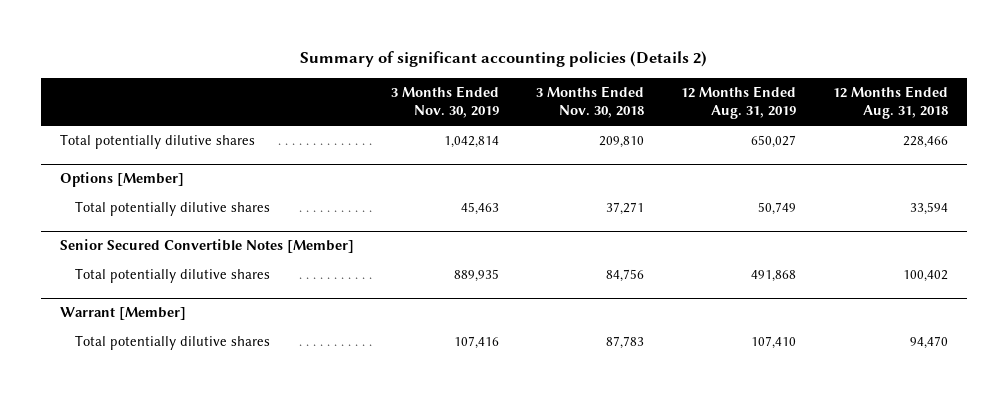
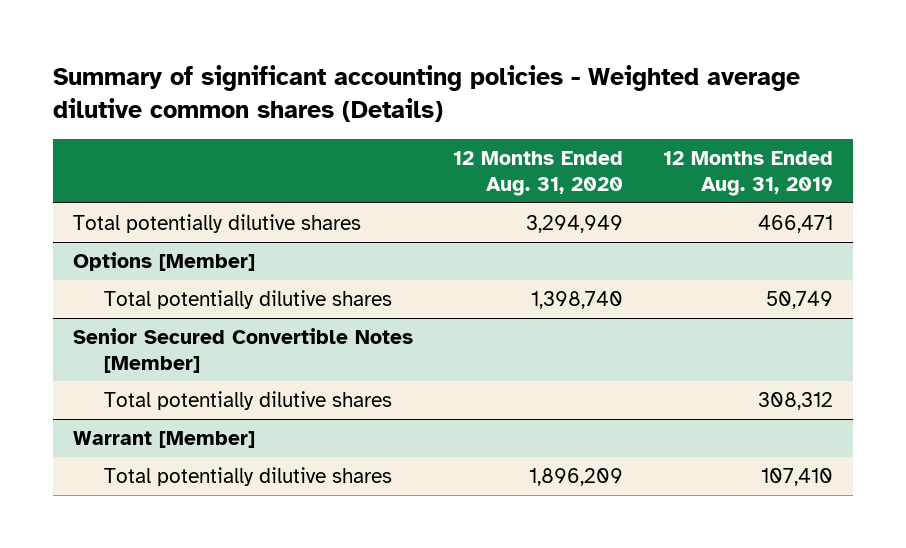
[299,51,707,68] Summary of significant accounting policies (Details 2) -> [52,65,800,123] Summary of significant accounting policies - Weighted average dilutive common shares (Details)
[390,86,499,119] 3 Months Ended Nov. 30, 2019 -> none
[535,86,644,119] 3 Months Ended Nov. 30, 2018 -> none
[833,86,949,120] 12 Months Ended Aug. 31, 2018 -> none
none -> [453,151,624,196] 12 Months Ended Aug. 31, 2020
[750,135,796,149] 650,027 -> [758,214,834,233] 466,471
[750,270,796,283] 491,868 -> [758,391,834,410] 308,312

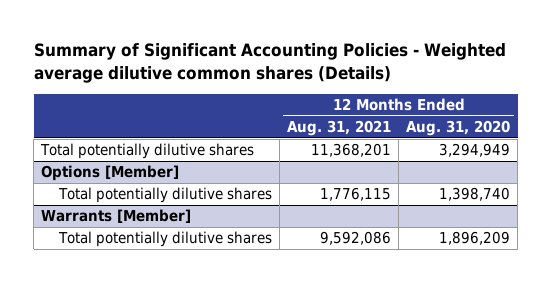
[52,65,800,123] Summary of significant accounting policies - Weighted average dilutive common shares (Details) -> [33,43,506,84] Summary of Significant Accounting Policies - Weighted average dilutive common shares (Details)
[663,151,834,196] 12 Months Ended Aug. 31, 2019 -> none
none -> [287,120,392,137] Aug. 31, 2021
[72,327,413,373] Senior Secured Convertible Notes [Member] -> none
[103,390,392,410] Total potentially dilutive shares -> none
[72,430,255,448] Warrant [Member] -> [41,209,192,224] Warrants [Member]

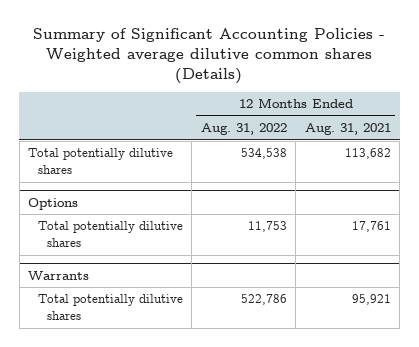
[406,120,511,137] Aug. 31, 2020 -> none
none -> [200,123,287,136] Aug. 31, 2022
[311,143,392,158] 11,368,201 -> [344,148,391,160] 113,682
[41,165,180,182] Options [Member] -> [28,197,79,210] Options
[320,187,392,202] 1,776,115 -> [351,221,391,233] 17,761
[41,209,192,224] Warrants [Member] -> [28,270,90,280] Warrants
[320,231,392,246] 9,592,086 -> [351,294,391,306] 95,921

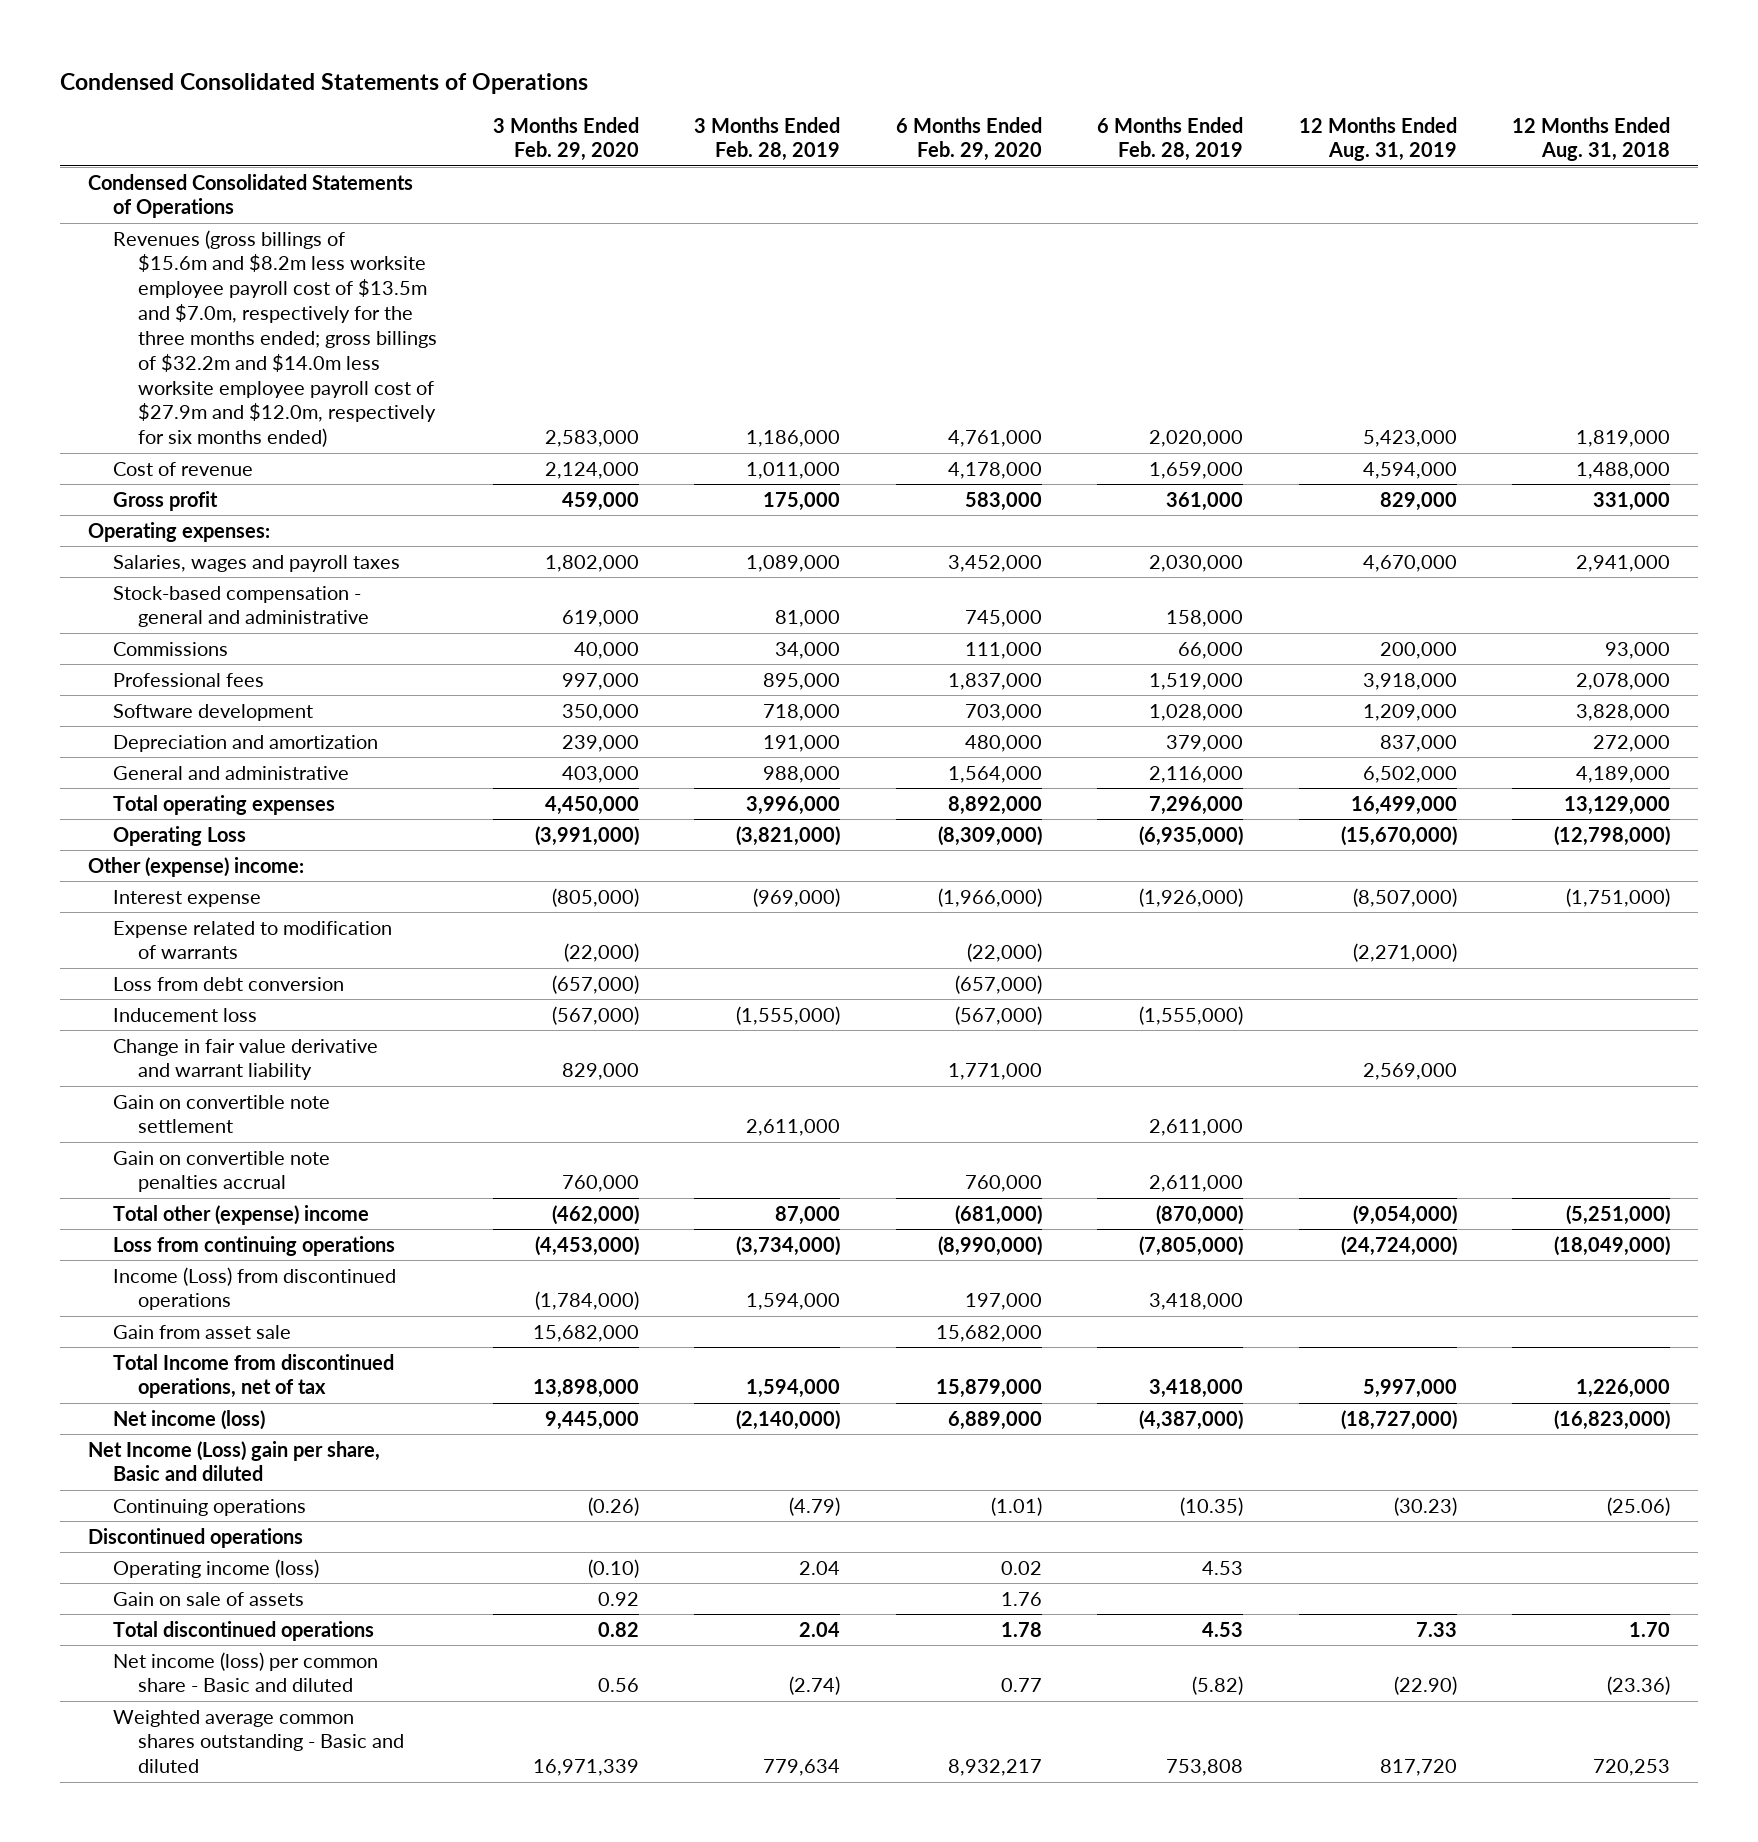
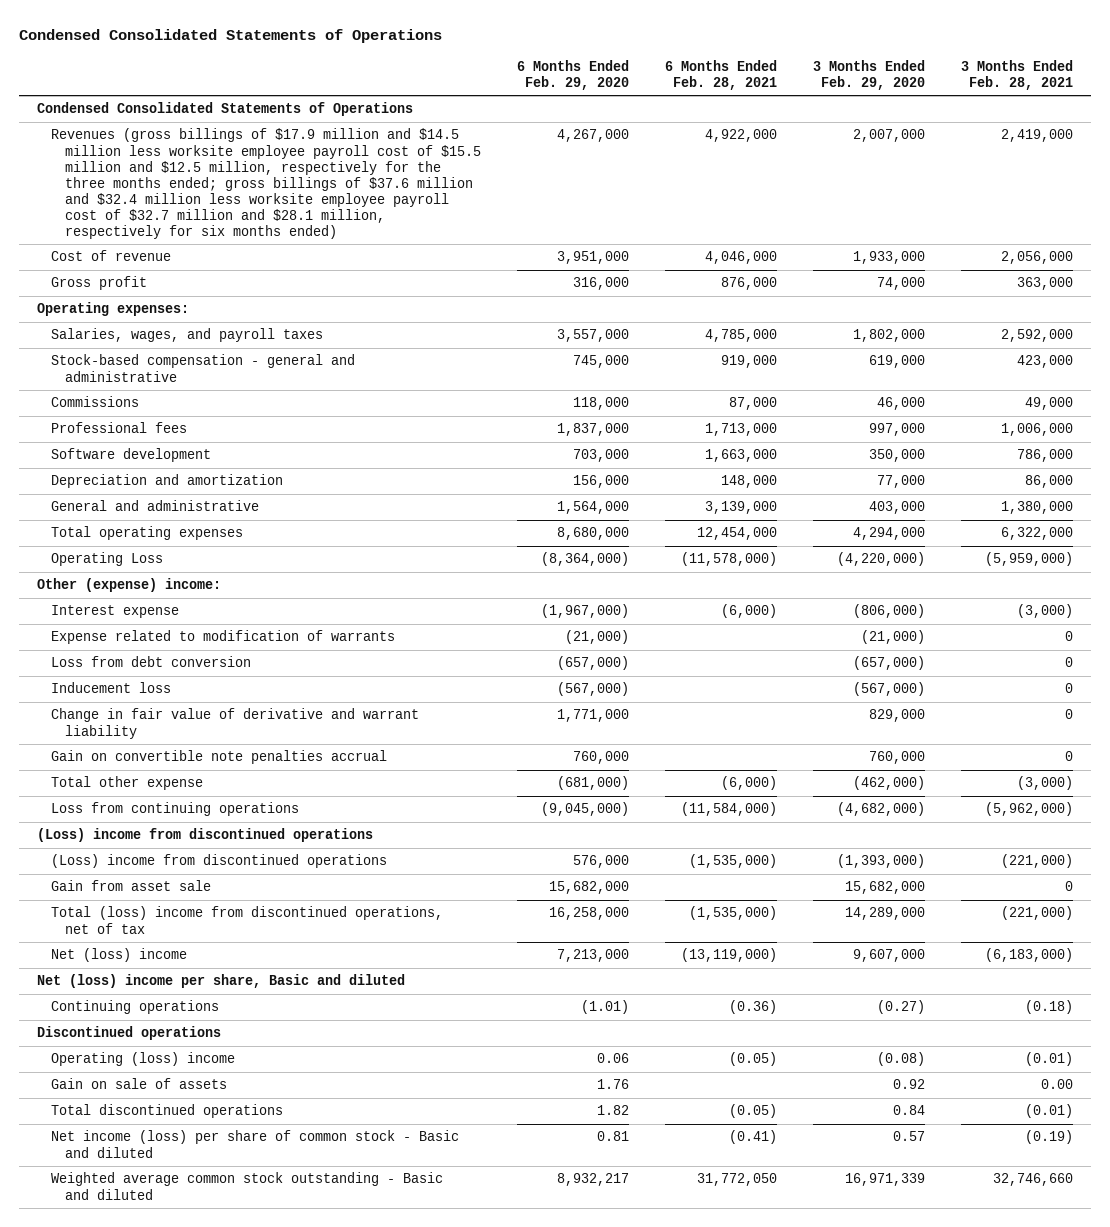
[694,116,841,162] 3 Months Ended Feb. 28, 2019 -> none
[1097,116,1244,162] 6 Months Ended Feb. 28, 2019 -> none
[1298,116,1457,162] 12 Months Ended Aug. 31, 2019 -> none
[1512,116,1671,162] 12 Months Ended Aug. 31, 2018 -> none
none -> [664,59,777,90] 6 Months Ended Feb. 28, 2021
none -> [960,59,1073,90] 3 Months Ended Feb. 28, 2021
[112,229,438,448] Revenues (gross billings of $15.6m and $8.2m less worksite employee payroll cost of $13.5m and $7.0m, respectively for the three months ended; gross billings of $32.2m and $14.0m less worksite employee payroll cost of $27.9m and $12.0m, respectively for six months ended) -> [51,128,482,239] Revenues (gross billings of $17.9 million and $14.5 million less worksite employee payroll cost of $15.5 million and $12.5 million, respectively for the three months ended; gross billings of $37.6 million and $32.4 million less worksite employee payroll cost of $32.7 million and $28.1 million, respectively for six months ended)
[544,430,639,448] 2,583,000 -> [852,129,925,143] 2,007,000
[947,430,1042,448] 4,761,000 -> [557,129,630,143] 4,267,000
[544,461,639,479] 2,124,000 -> [852,251,925,265] 1,933,000
[947,461,1042,479] 4,178,000 -> [557,251,630,265] 3,951,000
[561,491,639,511] 459,000 -> [876,277,925,291] 74,000
[964,491,1042,511] 583,000 -> [573,277,630,291] 316,000
[112,554,400,572] Salaries, wages and payroll taxes -> [51,328,324,343] Salaries, wages, and payroll taxes
[947,554,1042,572] 3,452,000 -> [557,329,630,343] 3,557,000
[573,641,639,659] 40,000 -> [876,397,925,411] 46,000
[964,641,1042,659] 111,000 -> [573,397,630,411] 118,000
[561,734,639,752] 239,000 -> [876,475,925,489] 77,000
[964,734,1042,752] 480,000 -> [573,475,630,489] 156,000
[544,795,639,815] 4,450,000 -> [852,527,925,541] 4,294,000
[947,795,1042,815] 8,892,000 -> [557,527,630,541] 8,680,000
[534,825,639,846] (3,991,000) -> [836,552,925,567] (4,220,000)
[937,825,1042,846] (8,309,000) -> [541,552,630,567] (8,364,000)
[551,887,639,907] (805,000) -> [852,604,925,619] (806,000)
[937,887,1042,907] (1,966,000) -> [541,604,630,619] (1,967,000)
[563,943,639,963] (22,000) -> [860,630,925,645] (21,000)
[966,943,1042,963] (22,000) -> [565,630,630,645] (21,000)
[112,1094,330,1134] Gain on convertible note settlement -> none
[112,1038,378,1081] Change in fair value derivative and warrant liability -> [51,708,420,739] Change in fair value of derivative and warrant liability
[112,1204,369,1225] Total other (expense) income -> [51,776,204,791] Total other expense
[534,1235,639,1256] (4,453,000) -> [836,802,925,817] (4,682,000)
[937,1235,1042,1256] (8,990,000) -> [541,802,630,817] (9,045,000)
none -> [37,828,374,843] (Loss) income from discontinued operations
[112,1266,396,1311] Income (Loss) from discontinued operations -> [51,854,388,869] (Loss) income from discontinued operations
[534,1291,639,1311] (1,784,000) -> [836,854,925,869] (1,393,000)
[964,1293,1042,1311] 197,000 -> [573,855,630,869] 576,000
[112,1353,394,1399] Total Income from discontinued operations, net of tax -> [51,906,444,934] Total (loss) income from discontinued operations, net of tax
[532,1379,639,1399] 13,898,000 -> [844,907,925,921] 14,289,000
[935,1379,1042,1399] 15,879,000 -> [549,907,630,921] 16,258,000
[112,1409,265,1430] Net income (loss) -> [51,948,188,963] Net (loss) income
[544,1410,639,1430] 9,445,000 -> [852,949,925,963] 9,607,000
[947,1410,1042,1430] 6,889,000 -> [557,949,630,963] 7,213,000
[87,1440,380,1482] Net Income (Loss) gain per share, Basic and diluted -> [37,974,406,989] Net (loss) income per share, Basic and diluted
[587,1496,639,1516] (0.26) -> [876,1000,925,1015] (0.27)
[112,1558,319,1578] Operating income (loss) -> [51,1052,236,1067] Operating (loss) income
[587,1558,639,1578] (0.10) -> [876,1052,925,1067] (0.08)
[1000,1560,1042,1575] 0.02 -> [597,1053,630,1064] 0.06
[597,1621,639,1637] 0.82 -> [892,1105,925,1116] 0.84
[1000,1621,1042,1637] 1.78 -> [597,1105,630,1116] 1.82
[112,1651,378,1693] Net income (loss) per common share - Basic and diluted -> [51,1130,460,1158] Net income (loss) per share of common stock - Basic and diluted
[597,1678,639,1693] 0.56 -> [892,1131,925,1142] 0.57
[1000,1678,1042,1693] 0.77 -> [597,1131,630,1142] 0.81
[112,1709,405,1774] Weighted average common shares outstanding - Basic and diluted -> [51,1172,444,1200] Weighted average common stock outstanding - Basic and diluted

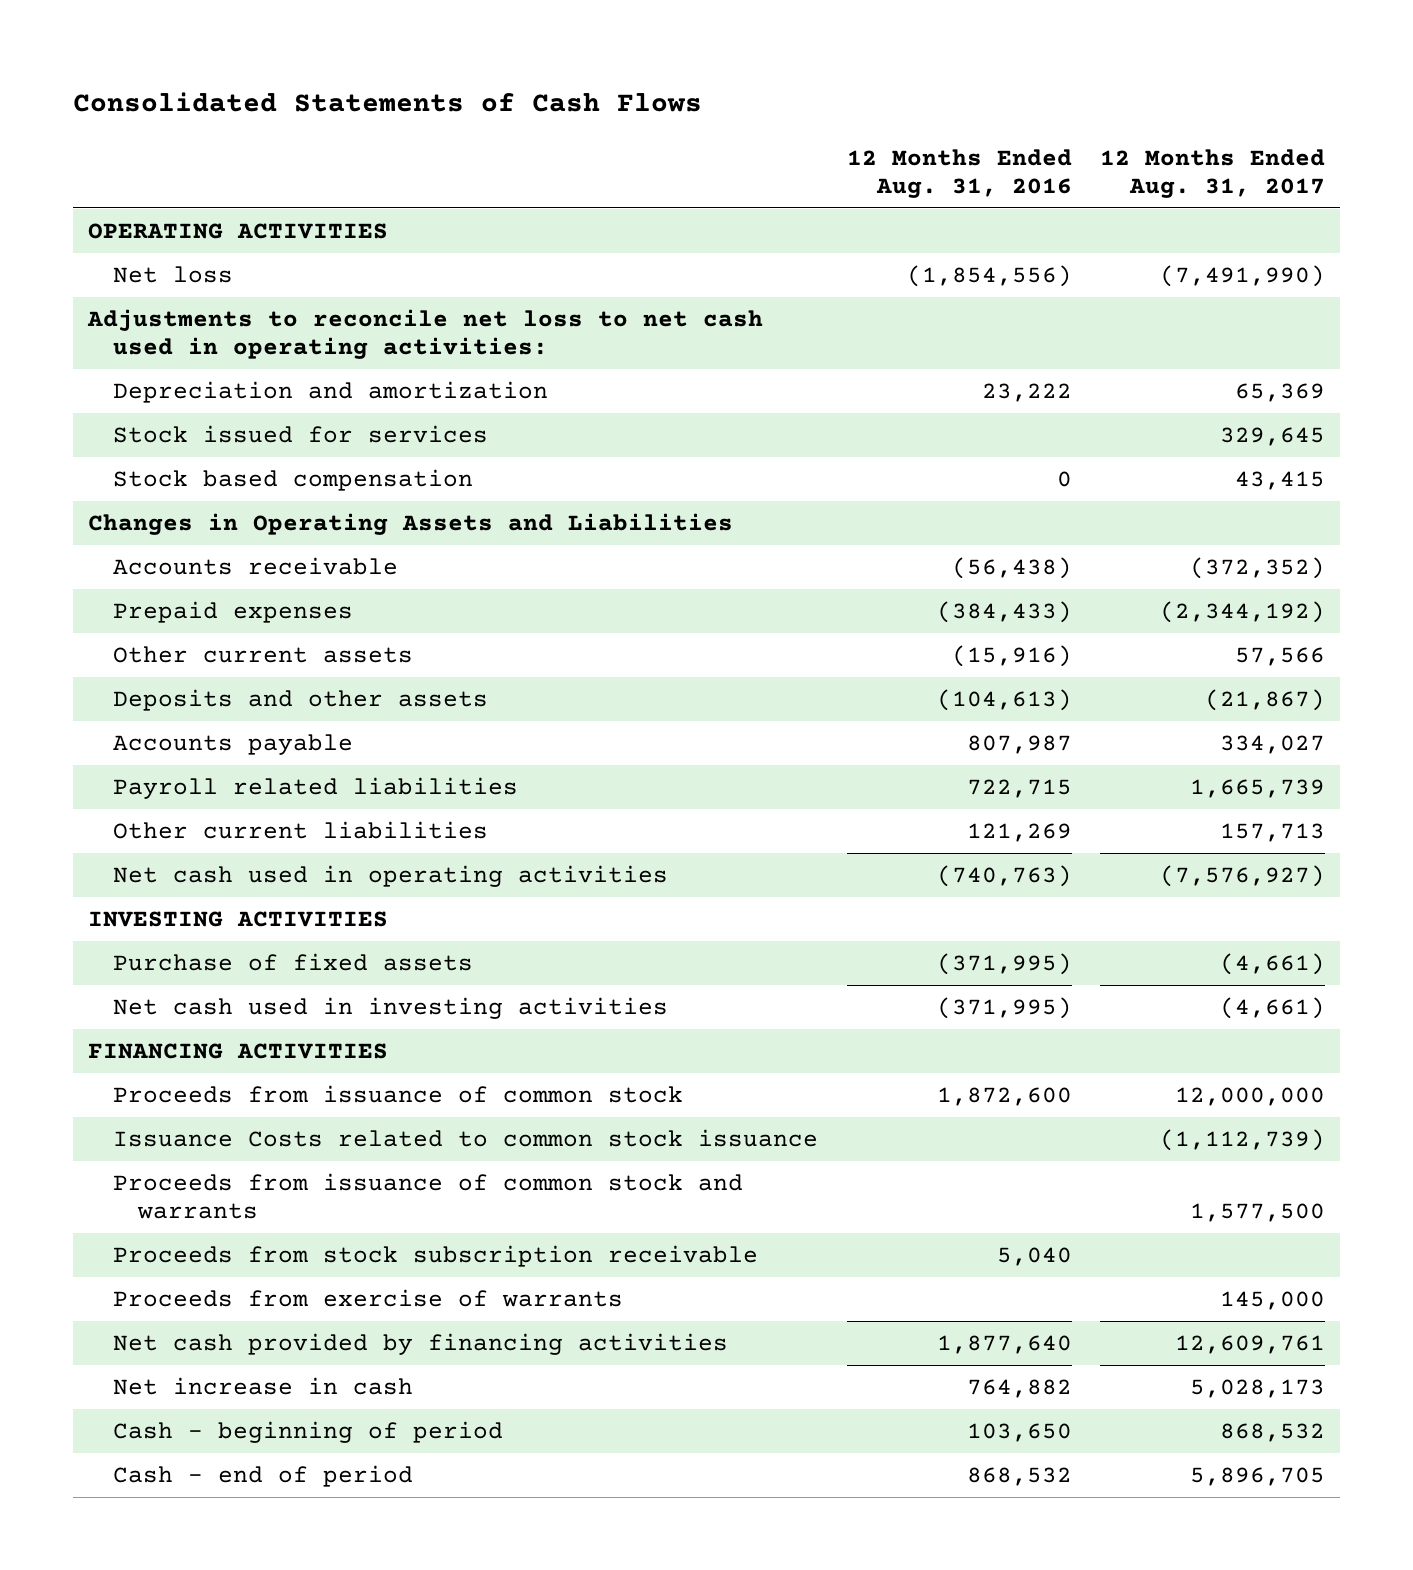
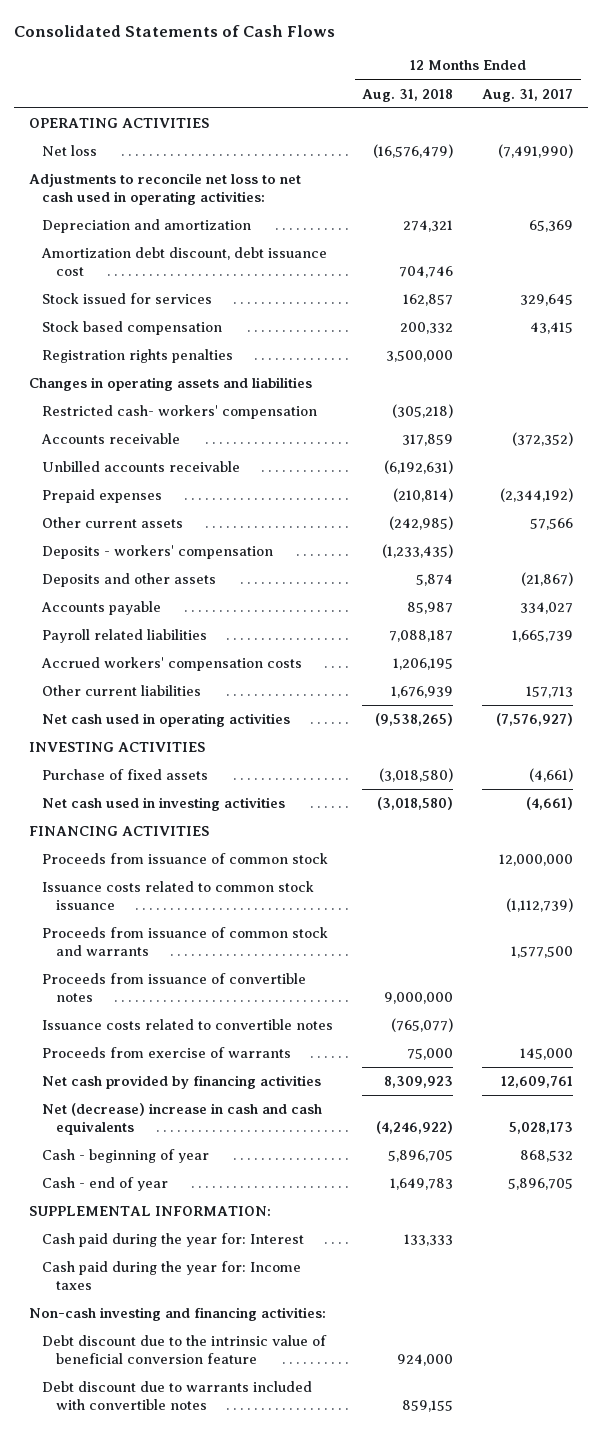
[846,148,1072,198] 12 Months Ended Aug. 31, 2016 -> none
none -> [362,88,454,102] Aug. 31, 2018
none -> [41,247,328,276] Amortization debt discount, debt issuance cost
none -> [42,349,234,364] Registration rights penalties
[87,512,733,535] Changes in Operating Assets and Liabilities -> [28,377,312,392] Changes in operating assets and liabilities
none -> [42,405,318,420] Restricted cash- workers' compensation
none -> [42,461,241,473] Unbilled accounts receivable
none -> [42,545,274,560] Deposits - workers' compensation
none -> [41,657,303,672] Accrued workers' compensation costs
[112,1128,818,1147] Issuance Costs related to common stock issuance -> [42,881,315,910] Issuance costs related to common stock issuance
[112,1244,758,1267] Proceeds from stock subscription receivable -> none
none -> [42,973,307,1002] Proceeds from issuance of convertible notes
none -> [42,1019,334,1031] Issuance costs related to convertible notes
[112,1376,413,1395] Net increase in cash -> [42,1103,323,1135] Net (decrease) increase in cash and cash equivalents
[112,1420,503,1443] Cash - beginning of period -> [42,1149,210,1164] Cash - beginning of year
[112,1464,413,1487] Cash - end of period -> [42,1177,169,1192] Cash - end of year
none -> [28,1206,271,1217] SUPPLEMENTAL INFORMATION:
none -> [42,1233,305,1248] Cash paid during the year for: Interest
none -> [42,1261,302,1290] Cash paid during the year for: Income taxes
none -> [28,1307,326,1322] Non-cash investing and financing activities:
none -> [42,1335,328,1364] Debt discount due to the intrinsic value of beneficial conversion feature
none -> [42,1381,313,1410] Debt discount due to warrants included with convertible notes

